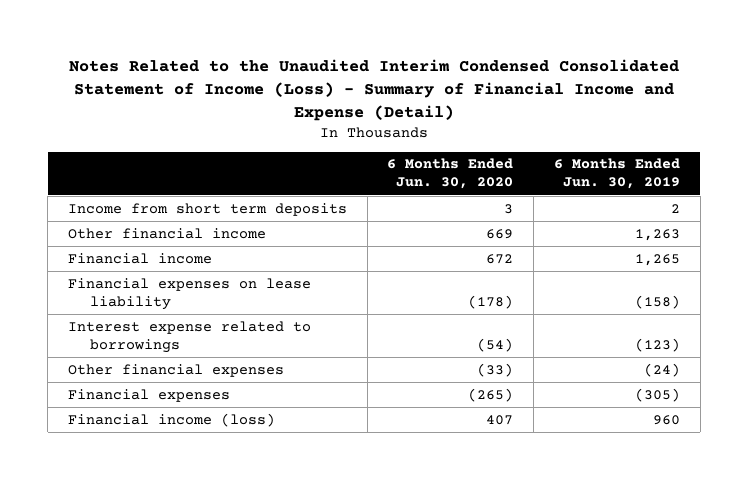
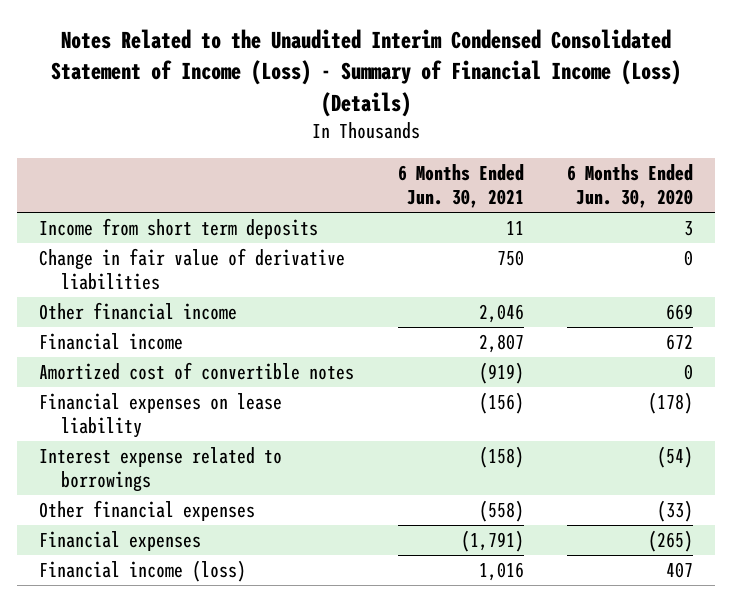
[68,58,679,121] Notes Related to the Unaudited Interim Condensed Consolidated Statement of Income (Loss) - Summary of Financial Income and Expense (Detail) -> [51,29,682,117] Notes Related to the Unaudited Interim Condensed Consolidated Statement of Income (Loss) - Summary of Financial Income (Loss) (Details)
[553,158,680,190] 6 Months Ended Jun. 30, 2019 -> none
none -> [397,164,524,209] 6 Months Ended Jun. 30, 2021
none -> [38,247,345,290] Change in fair value of derivative liabilities
none -> [38,361,354,380] Amortized cost of convertible notes

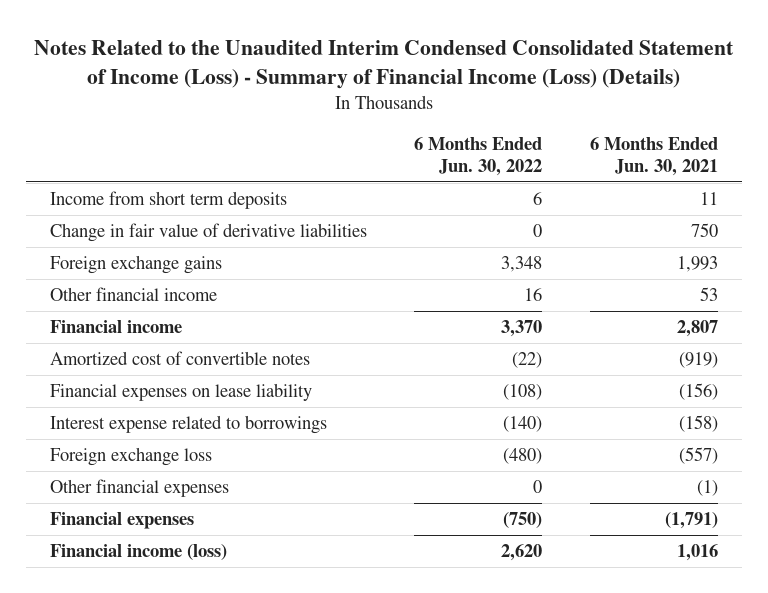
[567,164,694,209] 6 Months Ended Jun. 30, 2020 -> none
none -> [414,136,543,176] 6 Months Ended Jun. 30, 2022
none -> [49,255,222,275] Foreign exchange gains
[478,303,524,323] 2,046 -> [700,287,719,302] 53
none -> [49,447,212,467] Foreign exchange loss
[478,499,524,522] (558) -> [697,480,719,497] (1)

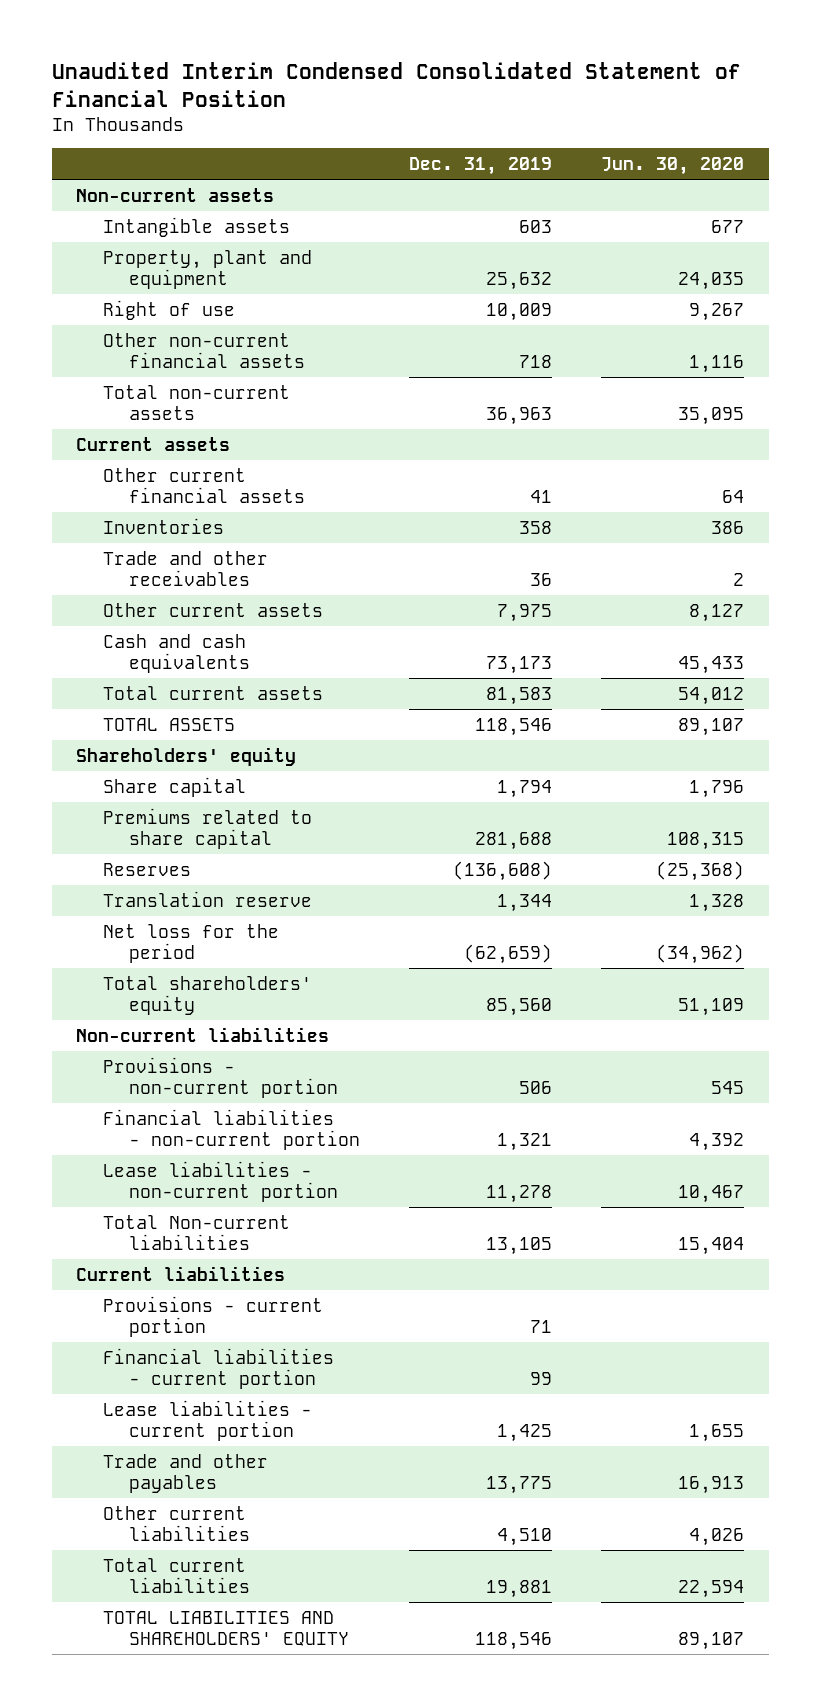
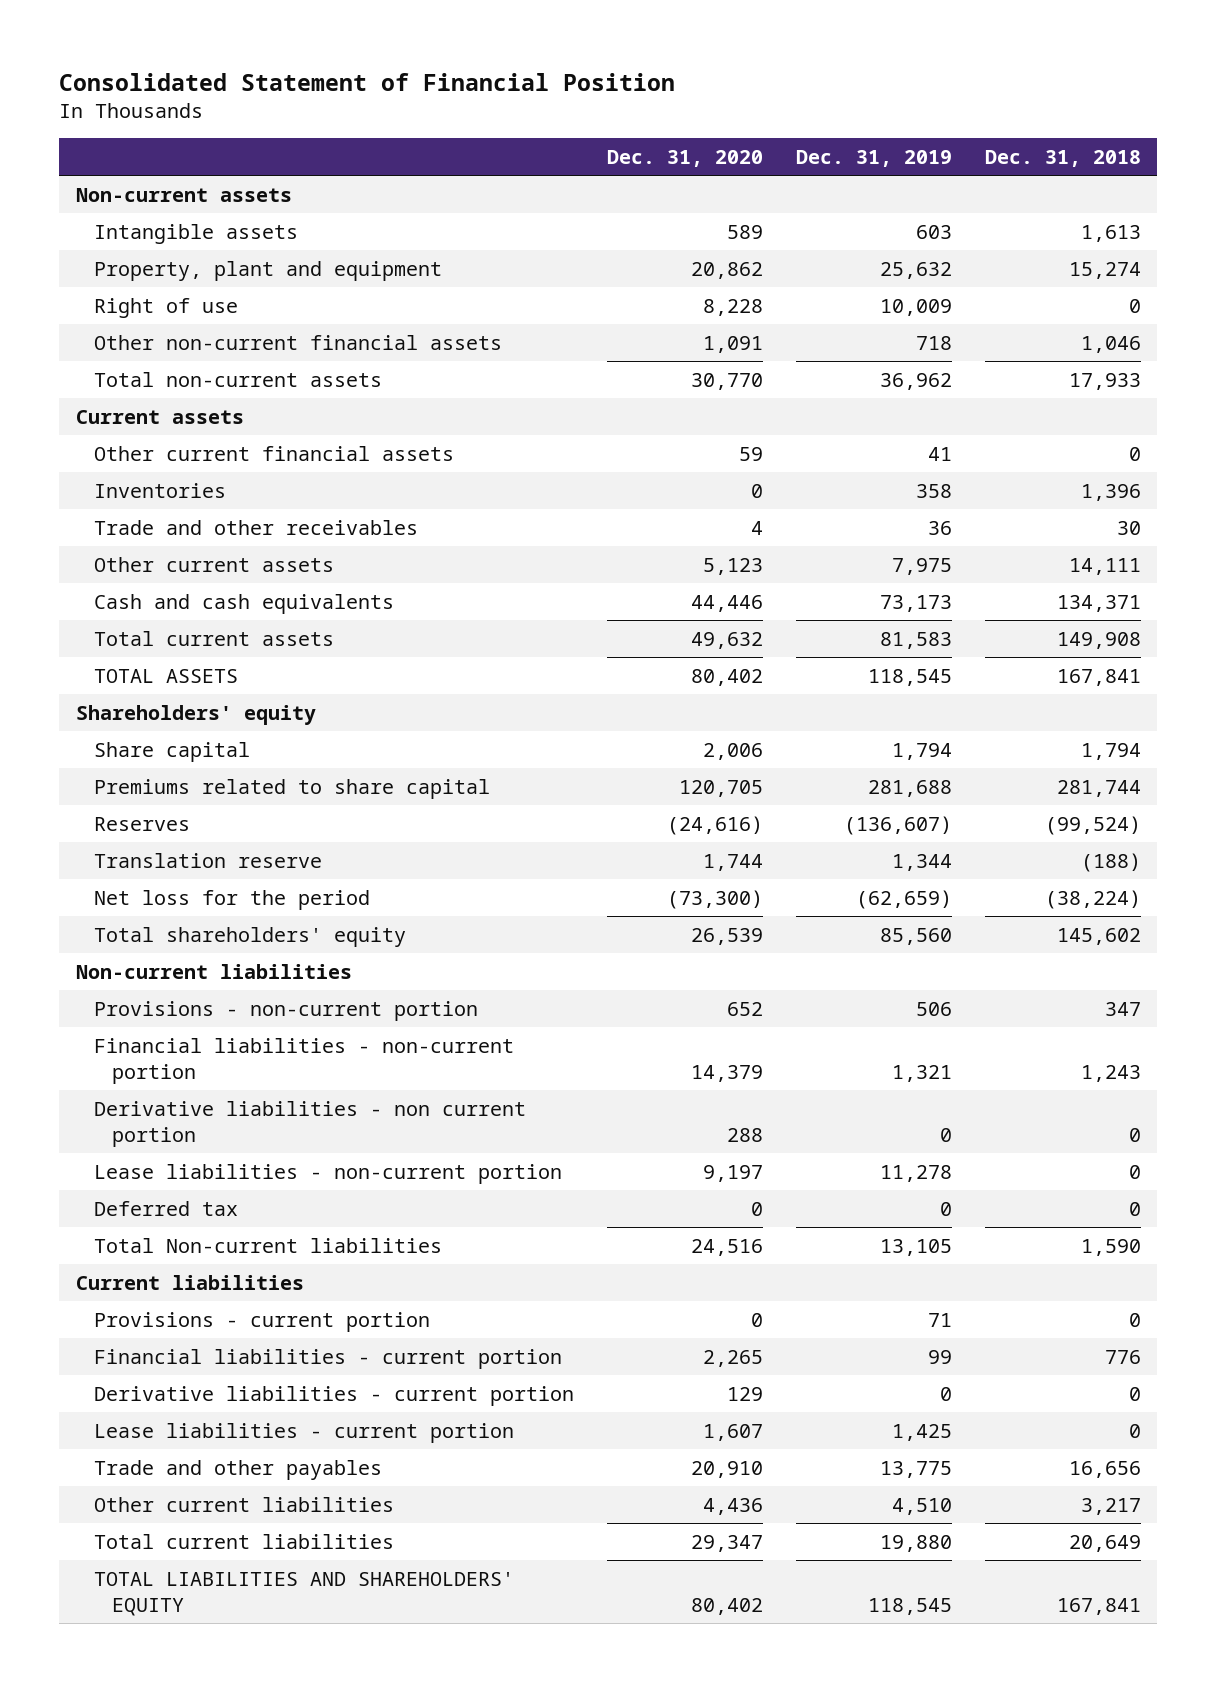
[51,62,741,107] Unaudited Interim Condensed Consolidated Statement of Financial Position -> [59,72,676,91] Consolidated Statement of Financial Position
[601,157,745,176] Jun. 30, 2020 -> none
none -> [606,149,763,167] Dec. 31, 2020
none -> [984,149,1141,167] Dec. 31, 2018
[486,406,553,425] 36,963 -> [879,372,952,390] 36,962
[475,717,553,736] 118,546 -> [867,668,952,686] 118,545
[453,860,553,881] (136,608) -> [843,815,952,835] (136,607)
none -> [93,1100,526,1147] Derivative liabilities - non current portion
none -> [93,1200,238,1216] Deferred tax
none -> [93,1385,574,1406] Derivative liabilities - current portion
[486,1579,553,1598] 19,881 -> [879,1534,952,1552] 19,880
[475,1631,553,1650] 118,546 -> [867,1597,952,1615] 118,545

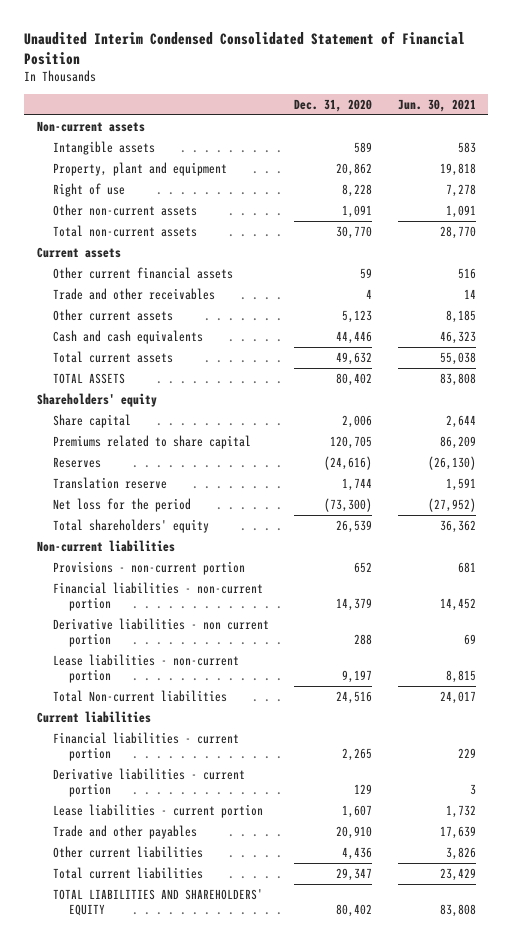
[59,72,676,91] Consolidated Statement of Financial Position -> [24,30,466,65] Unaudited Interim Condensed Consolidated Statement of Financial Position
[795,149,952,167] Dec. 31, 2019 -> none
[984,149,1141,167] Dec. 31, 2018 -> none
none -> [397,98,476,112] Jun. 30, 2021
[93,334,502,350] Other non-current financial assets -> [52,203,197,216] Other non-current assets
[93,482,226,498] Inventories -> none
[93,1200,238,1216] Deferred tax -> none
[93,1311,430,1332] Provisions - current portion -> none

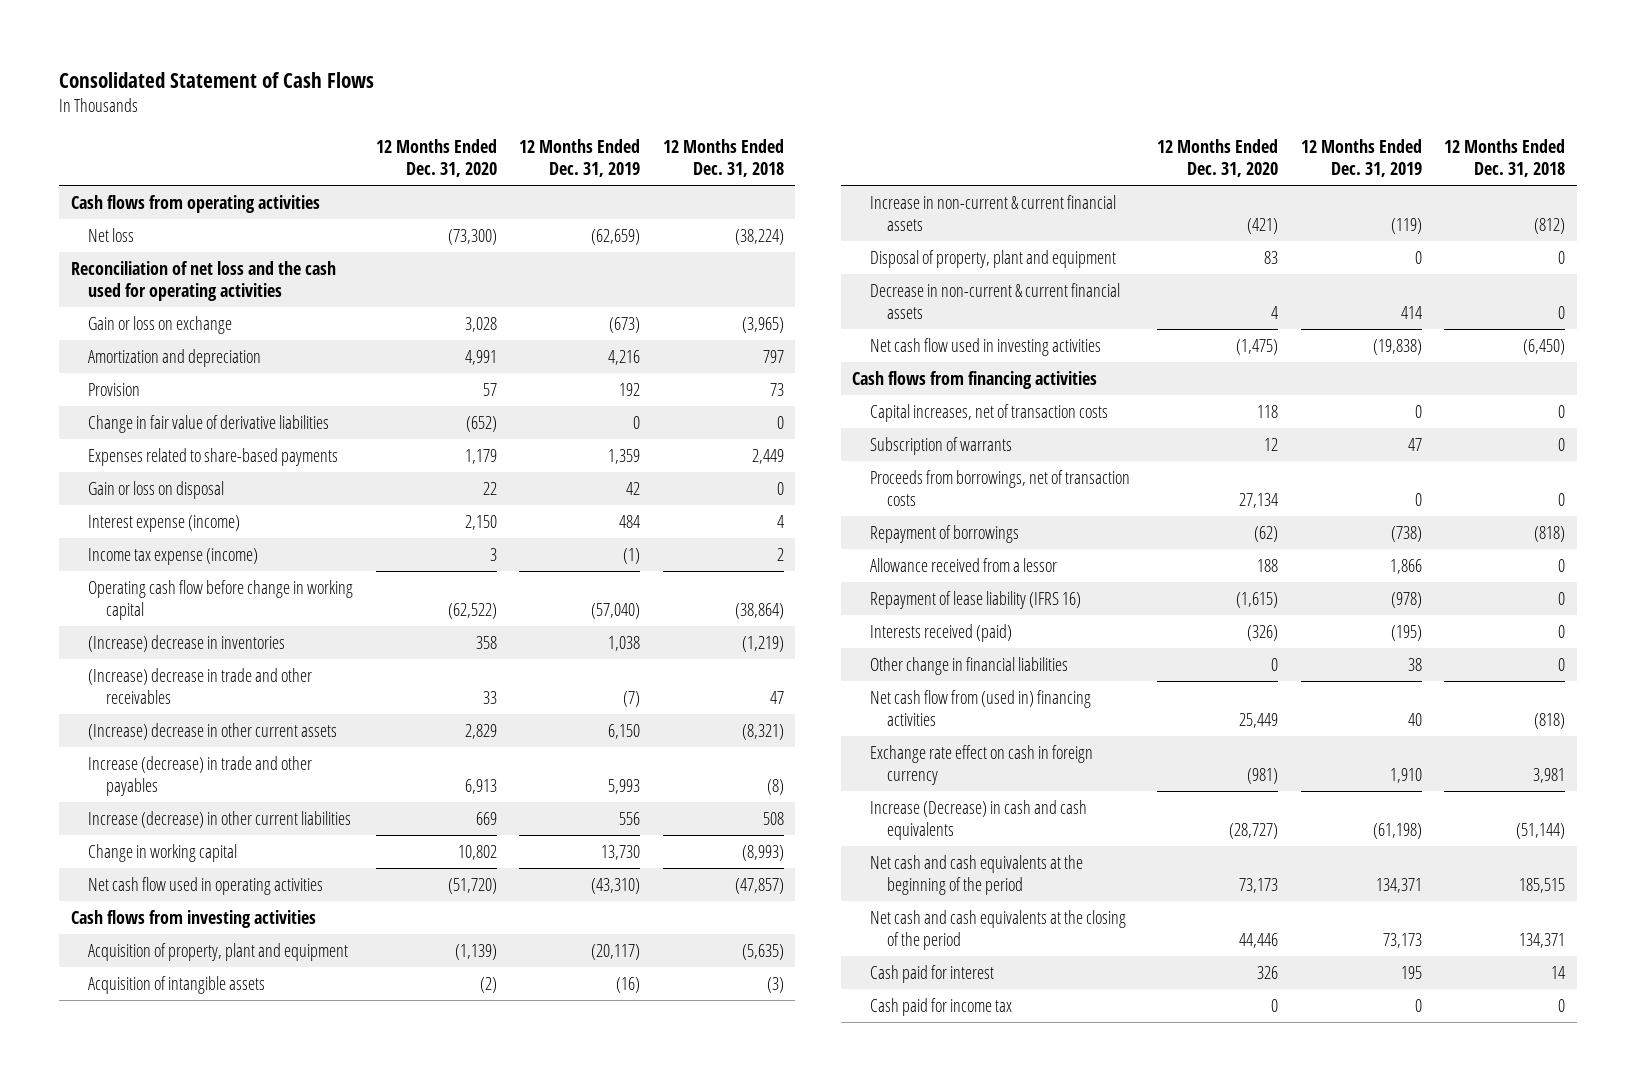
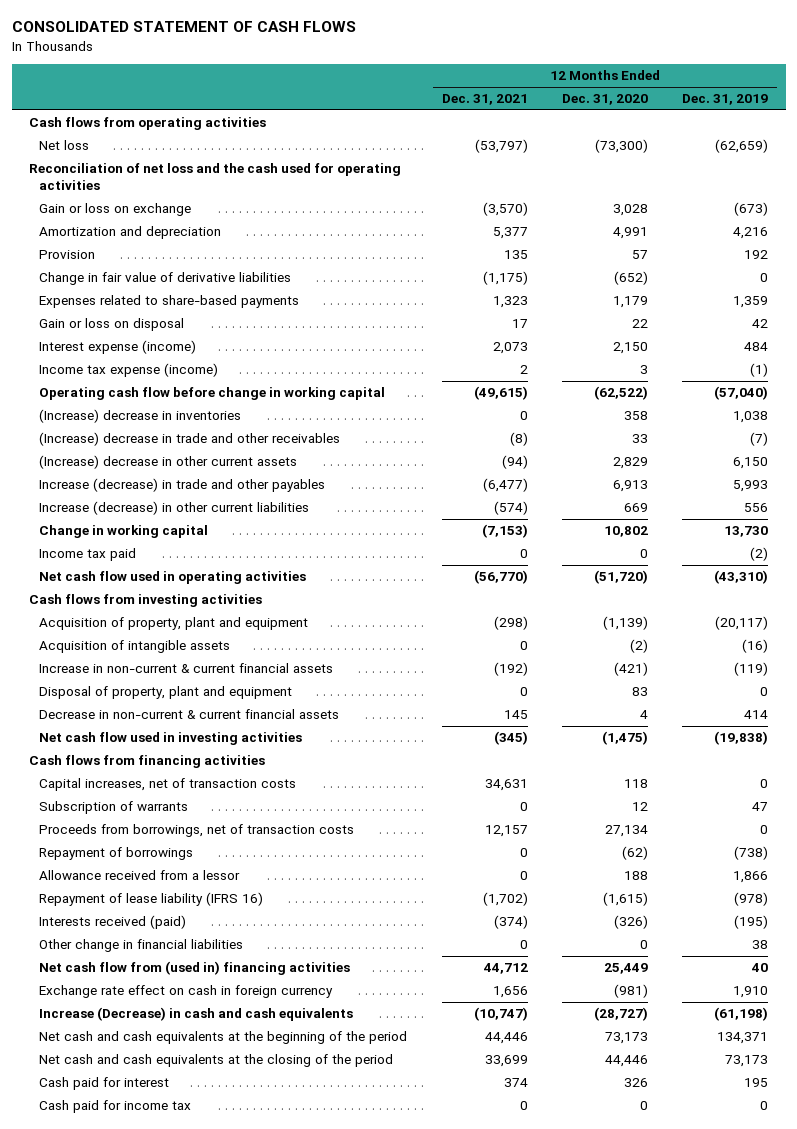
[59,71,375,88] Consolidated Statement of Cash Flows -> [11,21,356,33] CONSOLIDATED STATEMENT OF CASH FLOWS
[662,138,784,178] 12 Months Ended Dec. 31, 2018 -> none
none -> [441,94,528,106] Dec. 31, 2021
none -> [39,548,137,562] Income tax paid

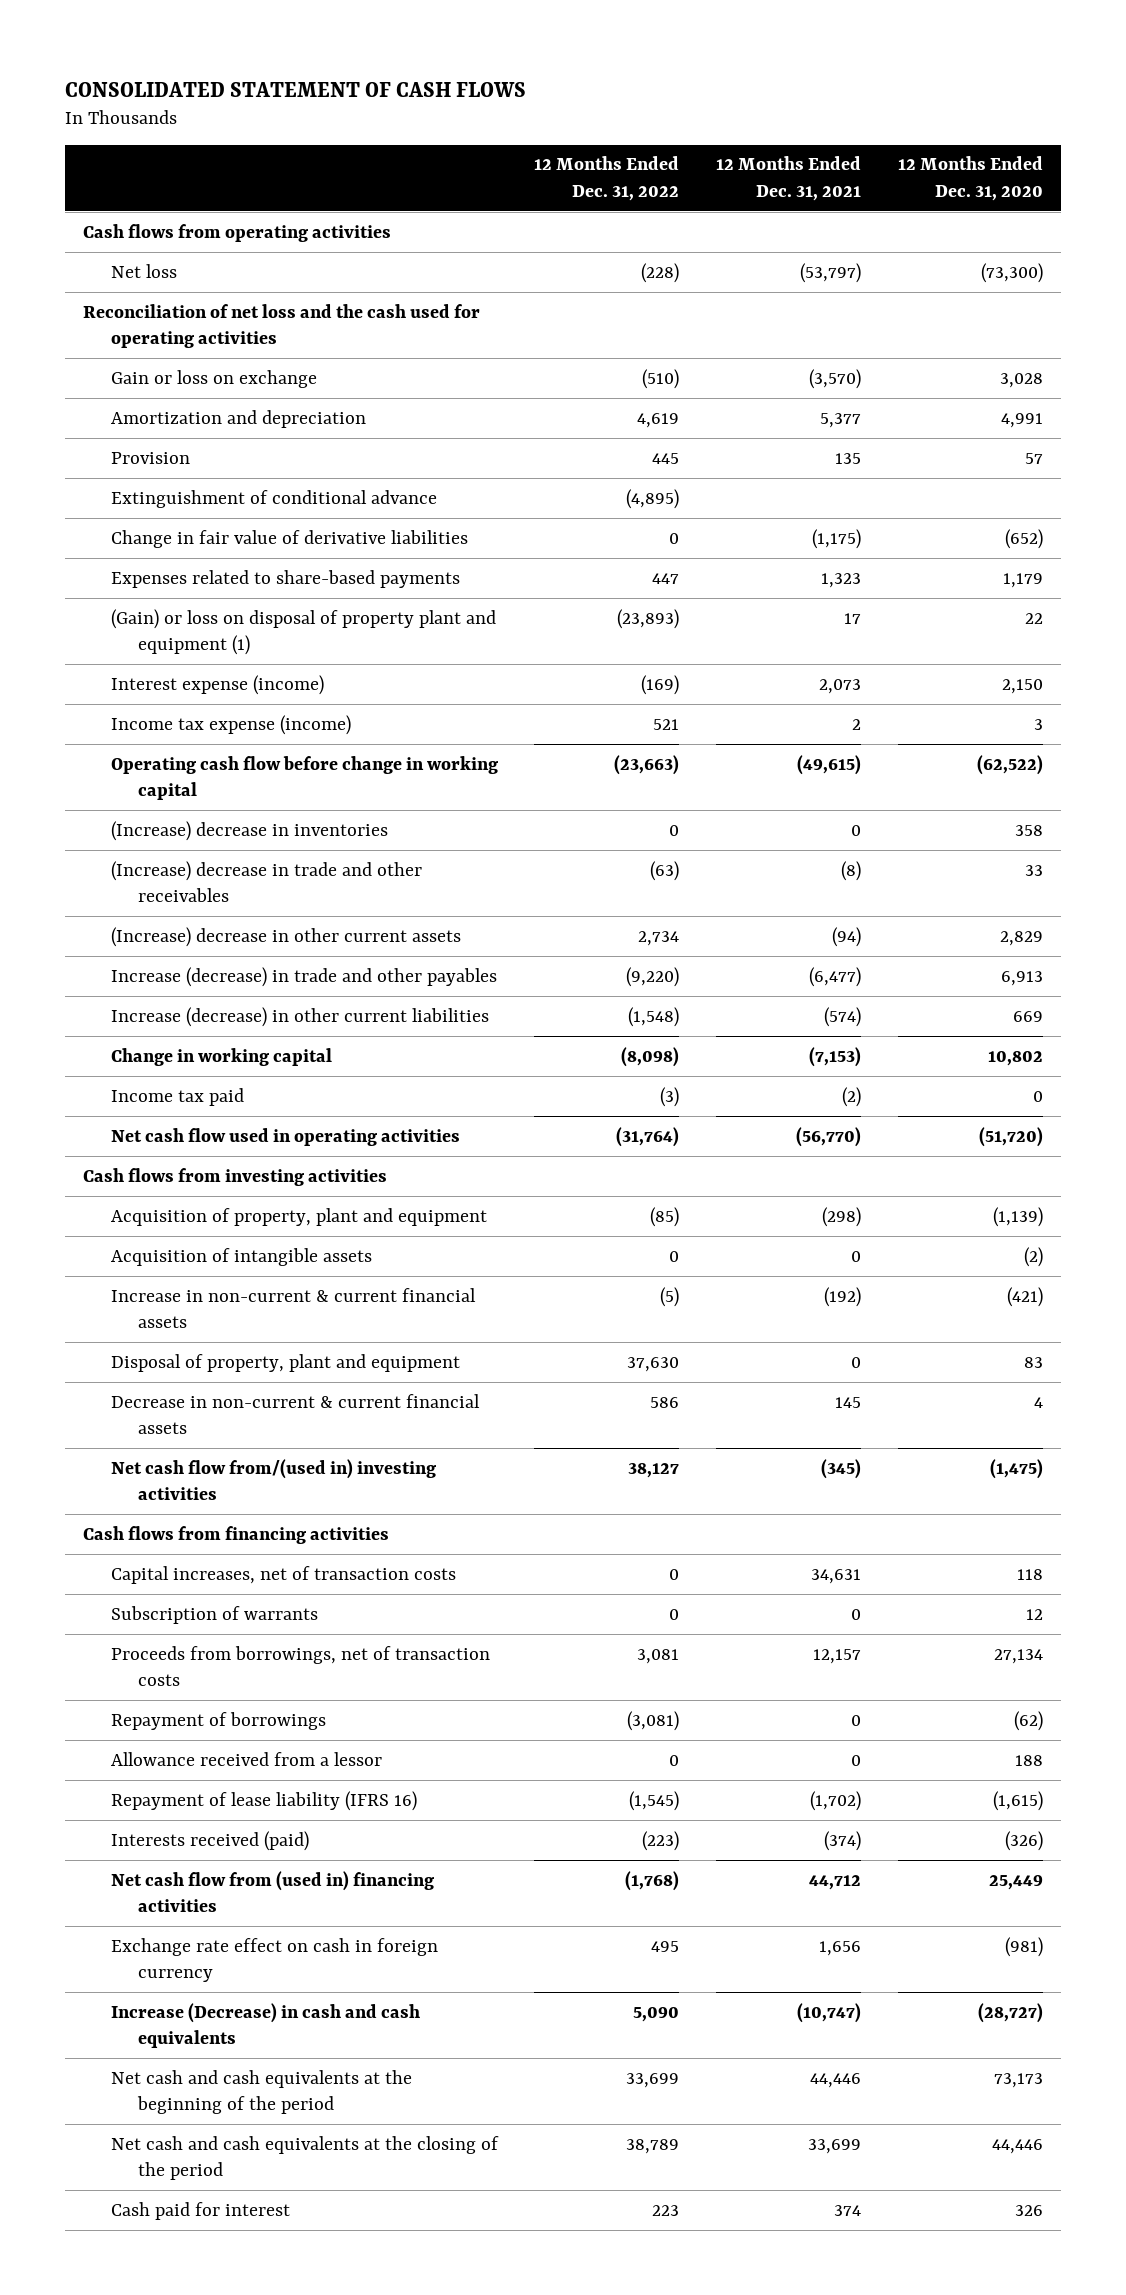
[682,94,769,106] Dec. 31, 2019 -> none
none -> [534,156,680,201] 12 Months Ended Dec. 31, 2022
none -> [110,489,437,508] Extinguishment of conditional advance
[39,318,185,332] Gain or loss on disposal -> [110,608,496,655] (Gain) or loss on disposal of property plant and equipment (1)
[519,549,528,559] 0 -> [842,1086,862,1107] (2)
[39,732,303,746] Net cash flow used in investing activities -> [110,1458,436,1500] Net cash flow from/(used in) investing activities
[39,939,244,953] Other change in financial liabilities -> none
[39,1100,192,1114] Cash paid for income tax -> none

